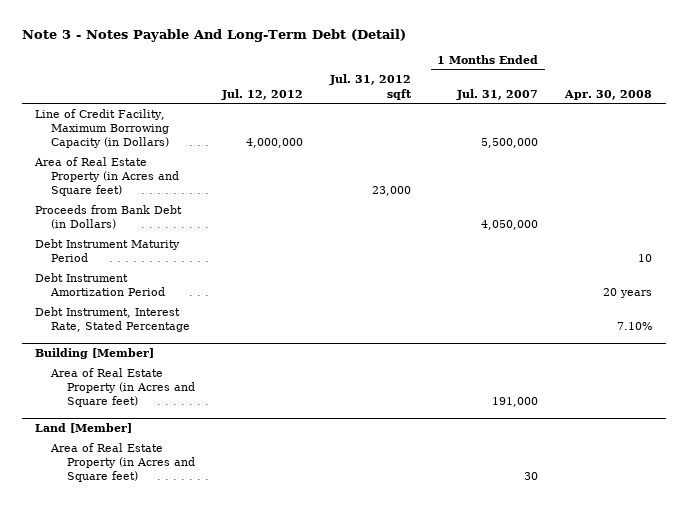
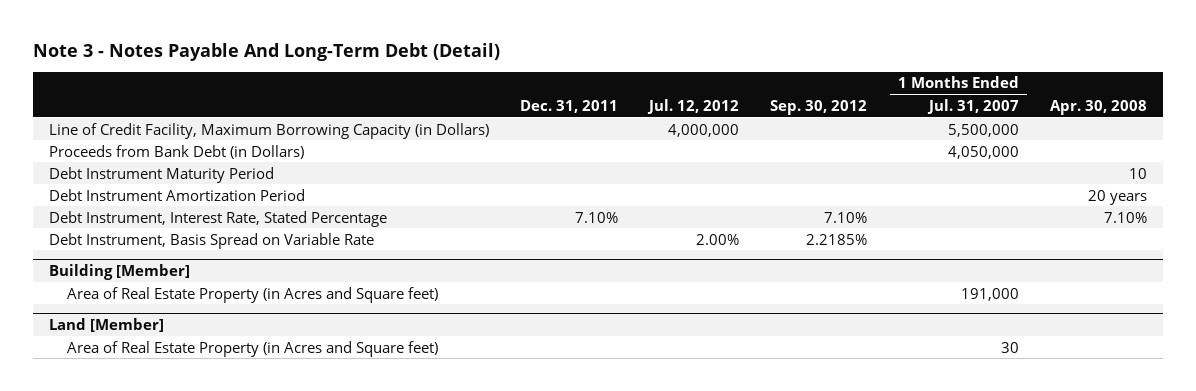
[328,74,412,100] Jul. 31, 2012 sqft -> none
none -> [519,99,618,113] Dec. 31, 2011
none -> [770,99,868,115] Sep. 30, 2012
[34,156,180,197] Area of Real Estate Property (in Acres and Square feet) -> none
none -> [48,232,374,249] Debt Instrument, Basis Spread on Variable Rate

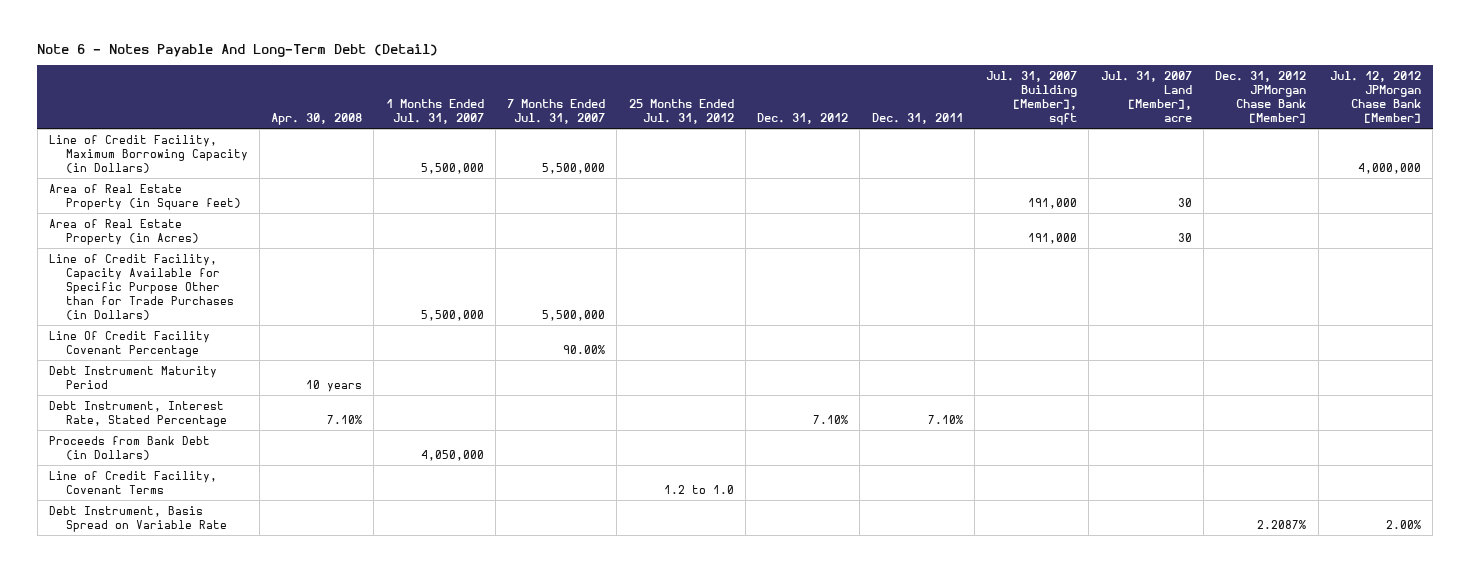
[33,42,501,61] Note 3 - Notes Payable And Long-Term Debt (Detail) -> [37,44,439,58] Note 6 - Notes Payable And Long-Term Debt (Detail)
[647,98,740,114] Jul. 12, 2012 -> none
[770,99,868,115] Sep. 30, 2012 -> none
none -> [507,98,606,124] 7 Months Ended Jul. 31, 2007
none -> [628,98,734,124] 25 Months Ended Jul. 31, 2012
none -> [757,112,849,124] Dec. 31, 2012
none -> [986,70,1078,125] Jul. 31, 2007 Building [Member], sqft
none -> [1100,70,1192,122] Jul. 31, 2007 Land [Member], acre
none -> [1215,70,1307,123] Dec. 31, 2012 JPMorgan Chase Bank [Member]
none -> [1329,70,1421,123] Jul. 12, 2012 JPMorgan Chase Bank [Member]
[48,188,305,201] Debt Instrument Amortization Period -> none
none -> [49,183,241,210] Area of Real Estate Property (in Square feet)
none -> [49,218,199,245] Area of Real Estate Property (in Acres)
none -> [49,253,234,320] Line of Credit Facility, Capacity Available for Specific Purpose Other than for Trade Purchases (in Dollars)
none -> [49,330,211,357] Line Of Credit Facility Covenant Percentage
[1129,167,1148,179] 10 -> [306,379,363,392] 10 years
[48,144,304,159] Proceeds from Bank Debt (in Dollars) -> [49,435,211,460] Proceeds from Bank Debt (in Dollars)
none -> [49,470,218,494] Line of Credit Facility, Covenant Terms
[48,263,190,280] Building [Member] -> none
[67,286,439,303] Area of Real Estate Property (in Acres and Square feet) -> none
[48,317,164,332] Land [Member] -> none
[67,340,439,357] Area of Real Estate Property (in Acres and Square feet) -> none

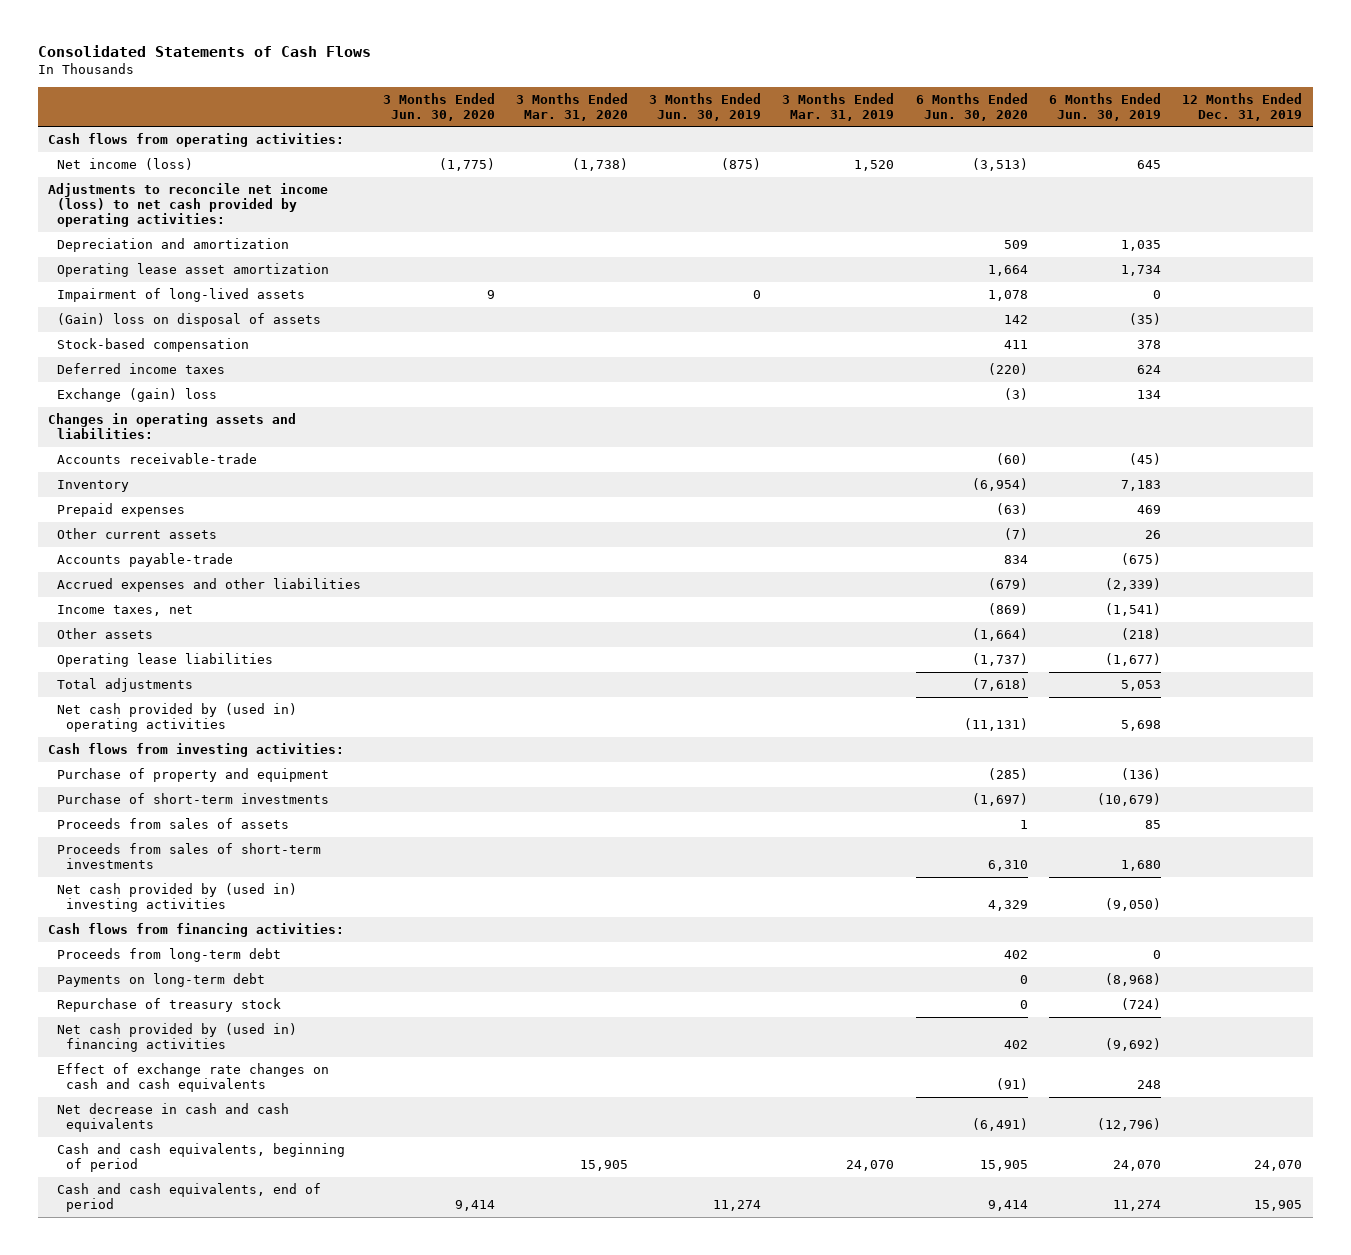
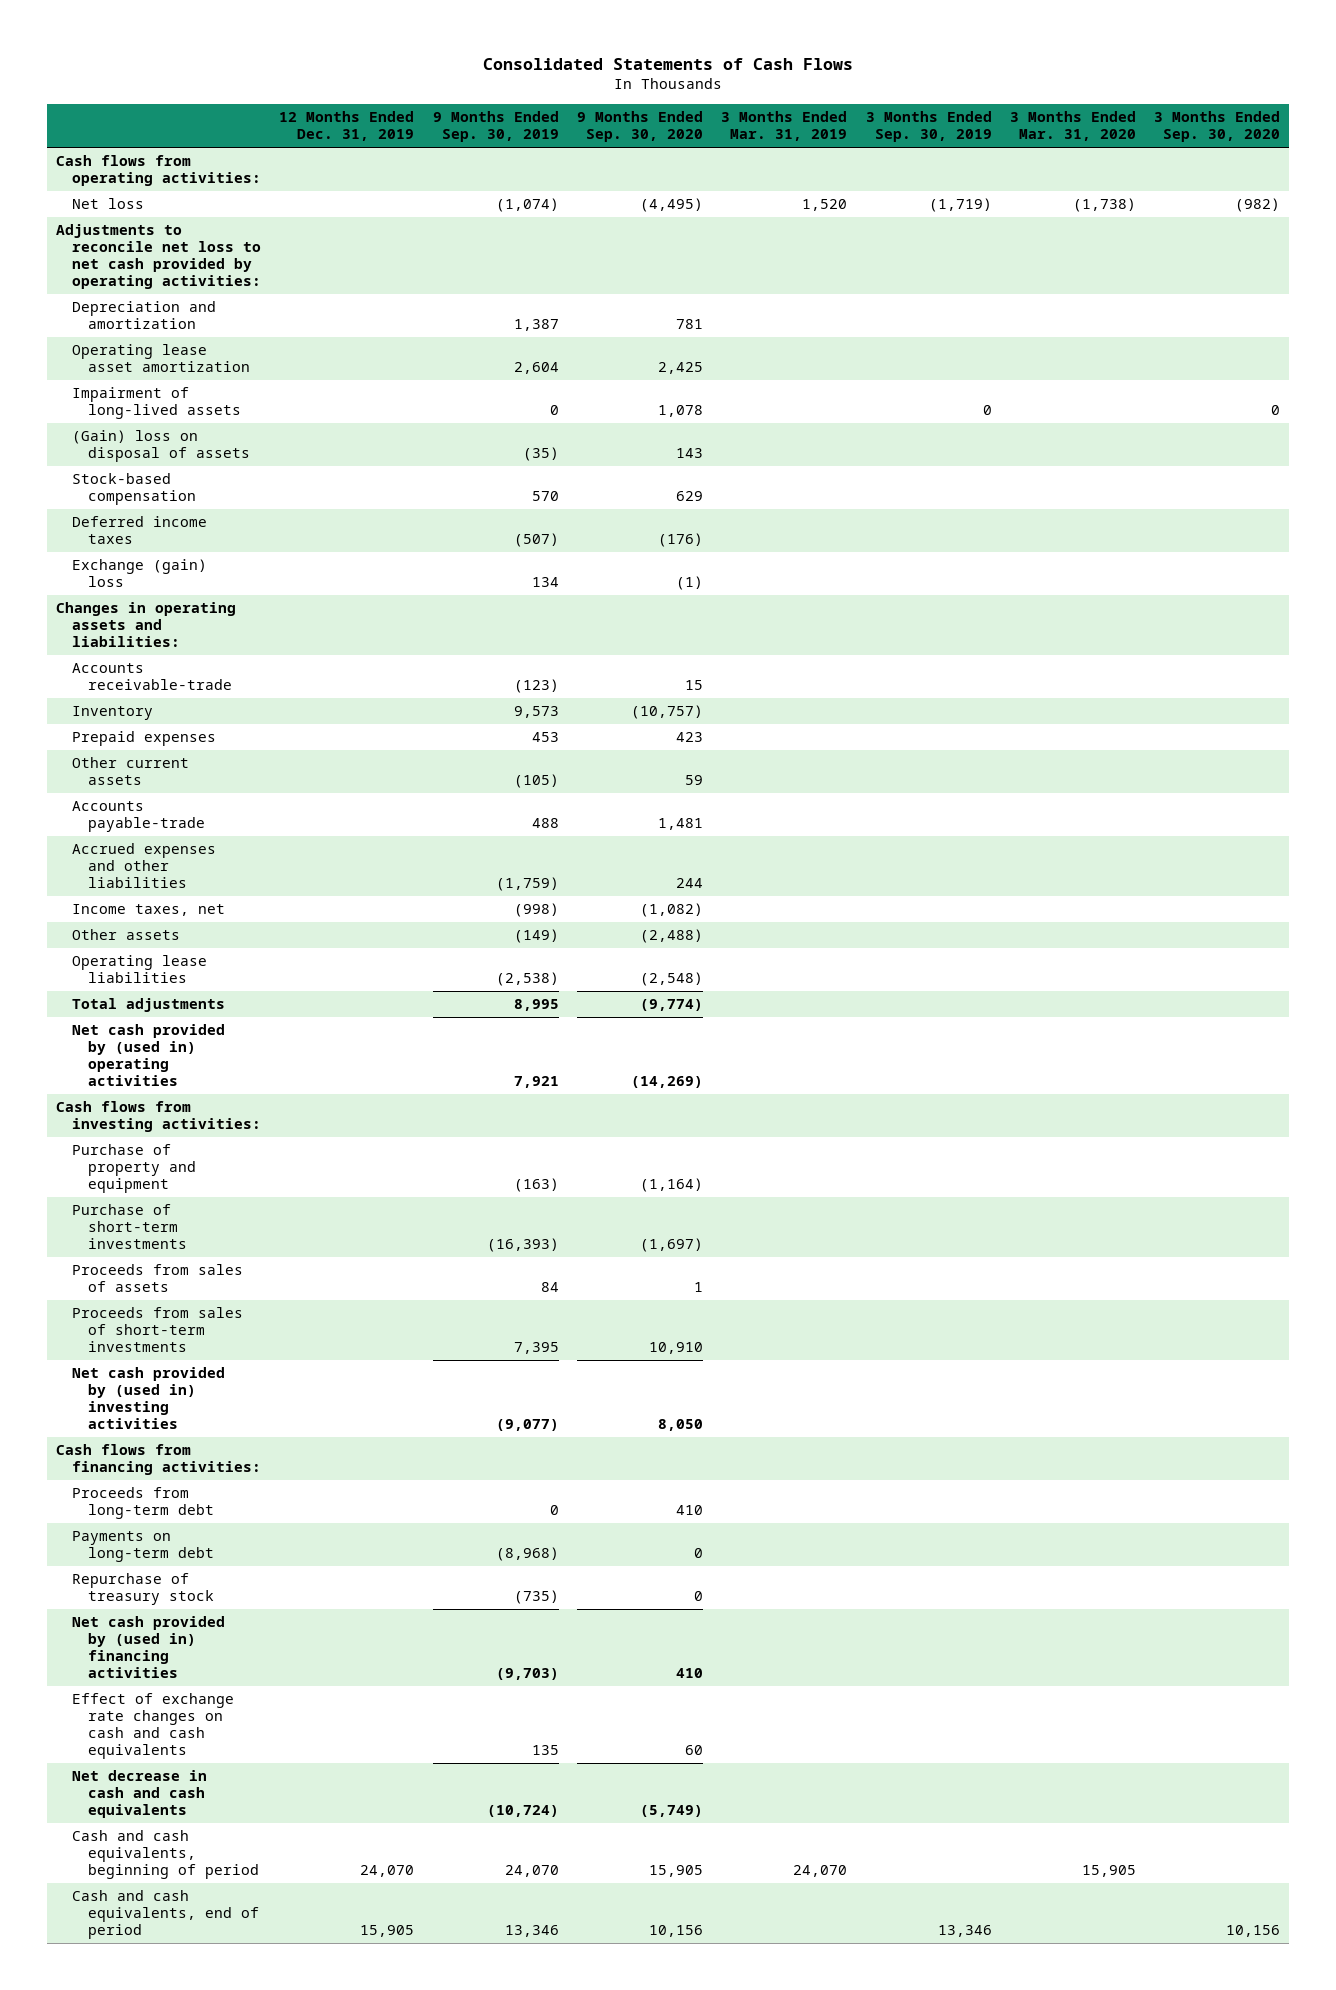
[382,92,495,121] 3 Months Ended Jun. 30, 2020 -> none
[649,92,762,121] 3 Months Ended Jun. 30, 2019 -> none
[915,92,1028,121] 6 Months Ended Jun. 30, 2020 -> none
[1048,92,1161,121] 6 Months Ended Jun. 30, 2019 -> none
none -> [432,111,559,143] 9 Months Ended Sep. 30, 2019
none -> [576,111,703,143] 9 Months Ended Sep. 30, 2020
none -> [865,111,992,143] 3 Months Ended Sep. 30, 2019
none -> [1154,111,1281,143] 3 Months Ended Sep. 30, 2020
[57,157,194,170] Net income (loss) -> [72,198,145,210] Net loss
[48,182,329,227] Adjustments to reconcile net income (loss) to net cash provided by operating activities: -> [56,224,262,290] Adjustments to reconcile net loss to net cash provided by operating activities:

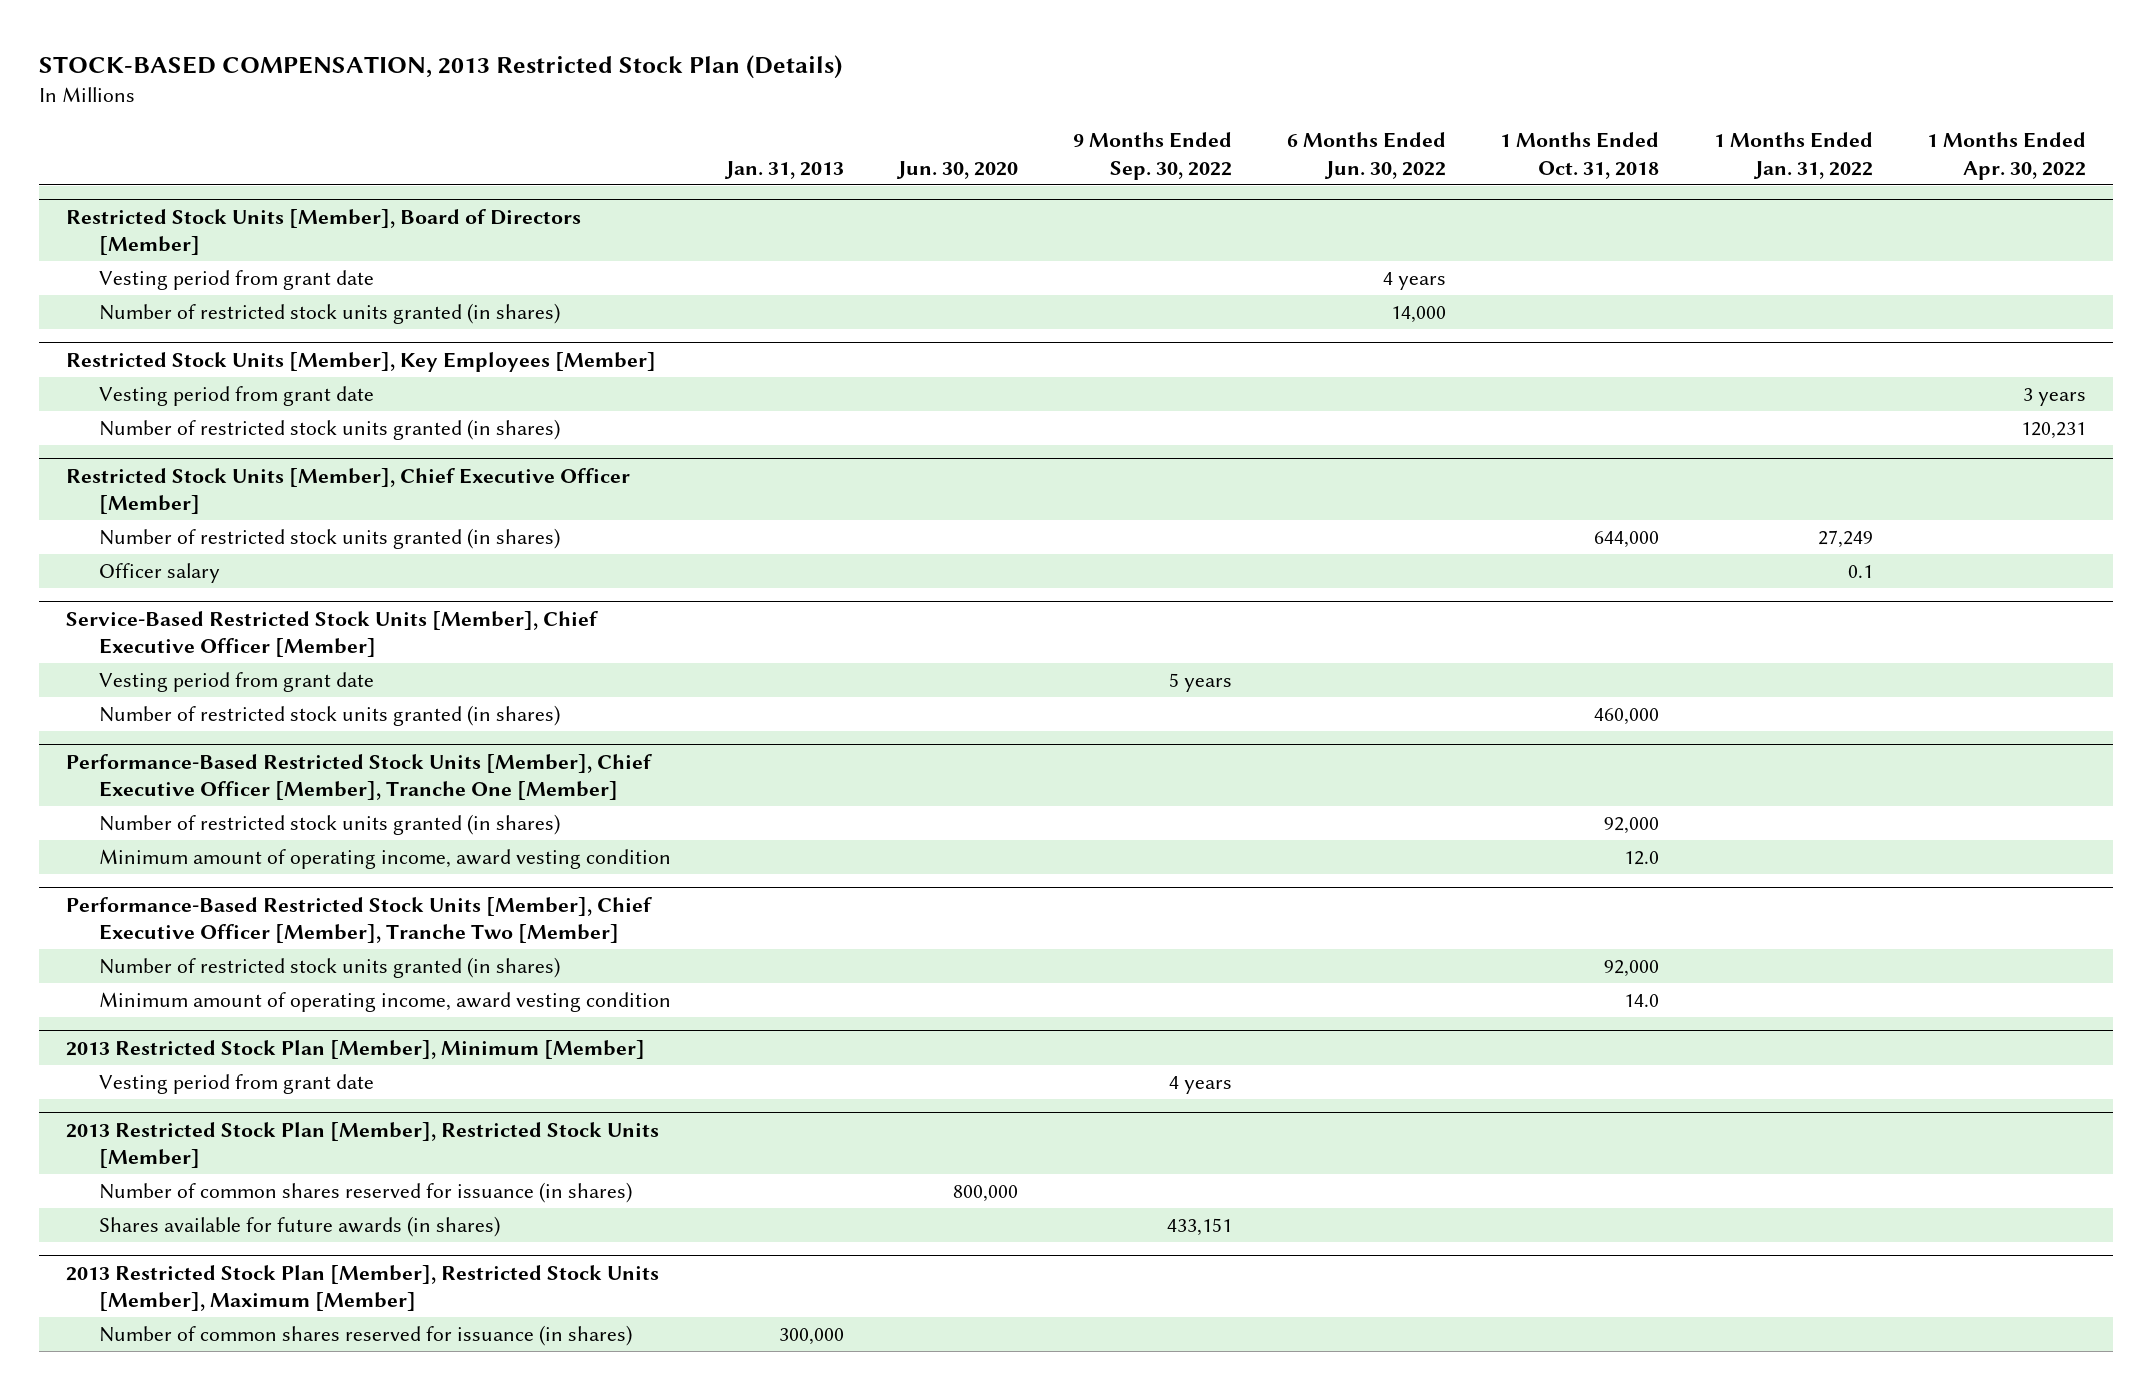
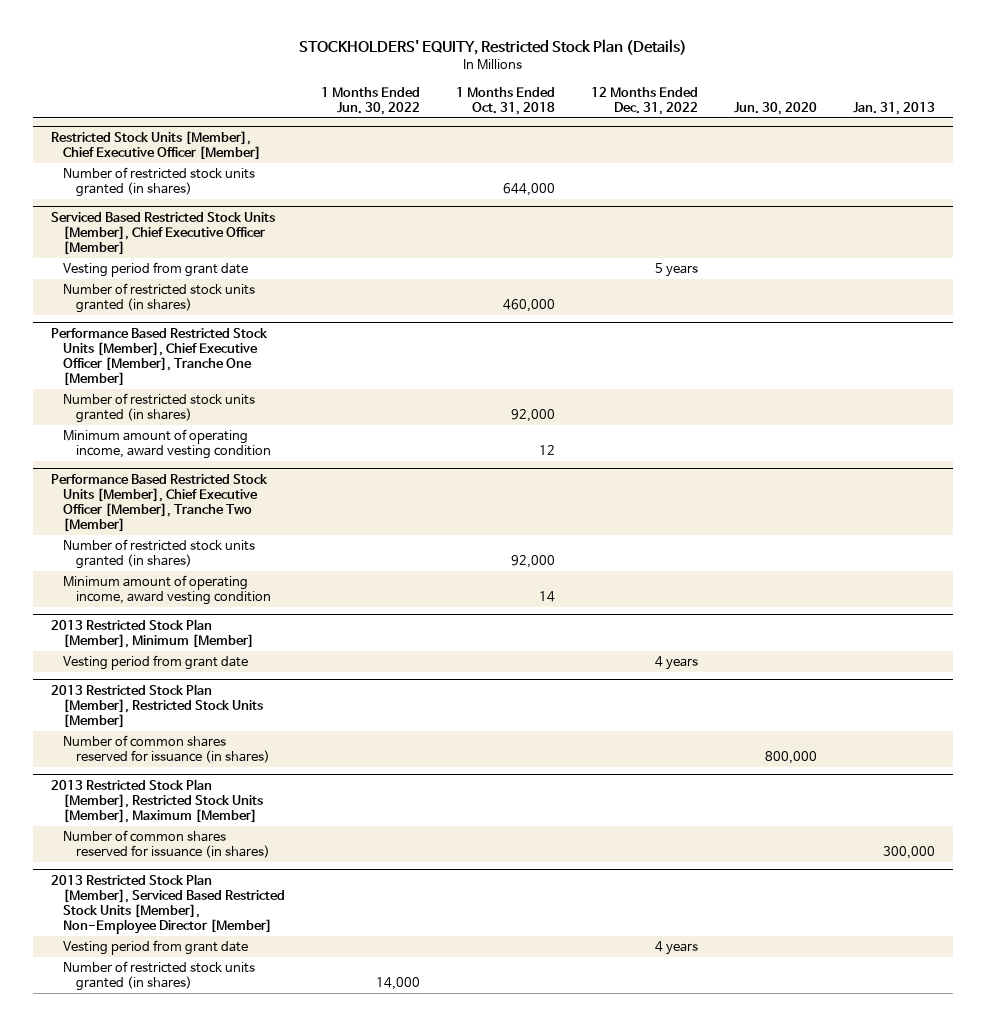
[39,54,843,79] STOCK-BASED COMPENSATION, 2013 Restricted Stock Plan (Details) -> [299,39,688,56] STOCKHOLDERS' EQUITY, Restricted Stock Plan (Details)
[1073,132,1233,180] 9 Months Ended Sep. 30, 2022 -> none
[1286,132,1446,179] 6 Months Ended Jun. 30, 2022 -> none
[1713,132,1873,179] 1 Months Ended Jan. 31, 2022 -> none
[1927,132,2087,180] 1 Months Ended Apr. 30, 2022 -> none
none -> [321,86,421,115] 1 Months Ended Jun. 30, 2022
none -> [591,86,699,115] 12 Months Ended Dec. 31, 2022
[66,208,582,256] Restricted Stock Units [Member], Board of Directors [Member] -> none
[99,269,375,290] Vesting period from grant date -> none
[99,302,561,324] Number of restricted stock units granted (in shares) -> none
[66,351,657,372] Restricted Stock Units [Member], Key Employees [Member] -> none
[99,385,375,406] Vesting period from grant date -> none
[99,418,561,440] Number of restricted stock units granted (in shares) -> none
[99,562,221,583] Officer salary -> none
[66,610,599,658] Service-Based Restricted Stock Units [Member], Chief Executive Officer [Member] -> [50,211,275,256] Serviced Based Restricted Stock Units [Member], Chief Executive Officer [Member]
[66,753,653,801] Performance-Based Restricted Stock Units [Member], Chief Executive Officer [Member], Tranche One [Member] -> [50,327,268,387] Performance Based Restricted Stock Units [Member], Chief Executive Officer [Member], Tranche One [Member]
[1624,850,1660,865] 12.0 -> [539,445,556,456] 12
[66,896,653,944] Performance-Based Restricted Stock Units [Member], Chief Executive Officer [Member], Tranche Two [Member] -> [50,473,268,533] Performance Based Restricted Stock Units [Member], Chief Executive Officer [Member], Tranche Two [Member]
[1624,993,1660,1007] 14.0 -> [539,591,556,603] 14
[99,1215,501,1237] Shares available for future awards (in shares) -> none
none -> [50,873,286,935] 2013 Restricted Stock Plan [Member], Serviced Based Restricted Stock Units [Member], Non-Employee Director [Member]
none -> [63,939,249,955] Vesting period from grant date
none -> [63,960,256,992] Number of restricted stock units granted (in shares)

